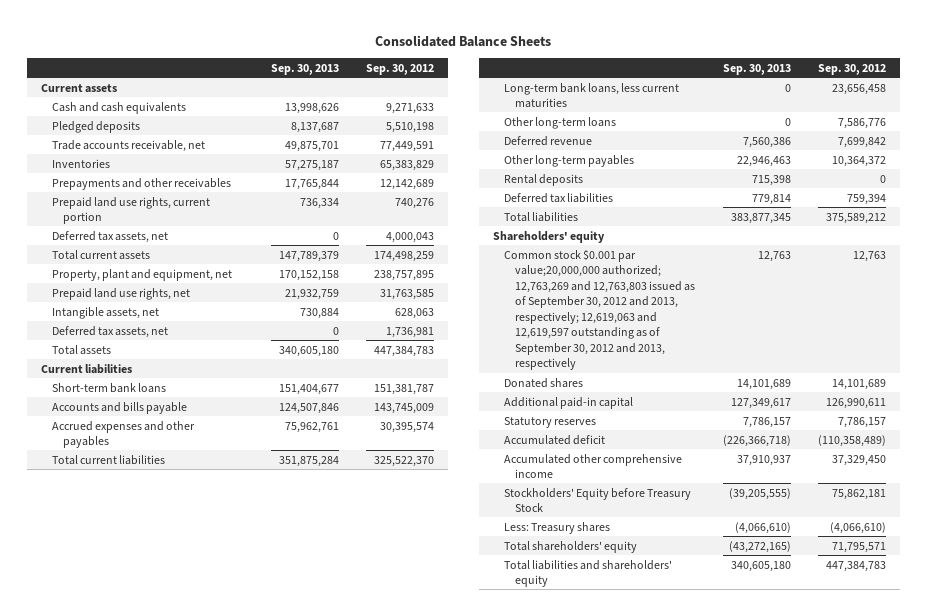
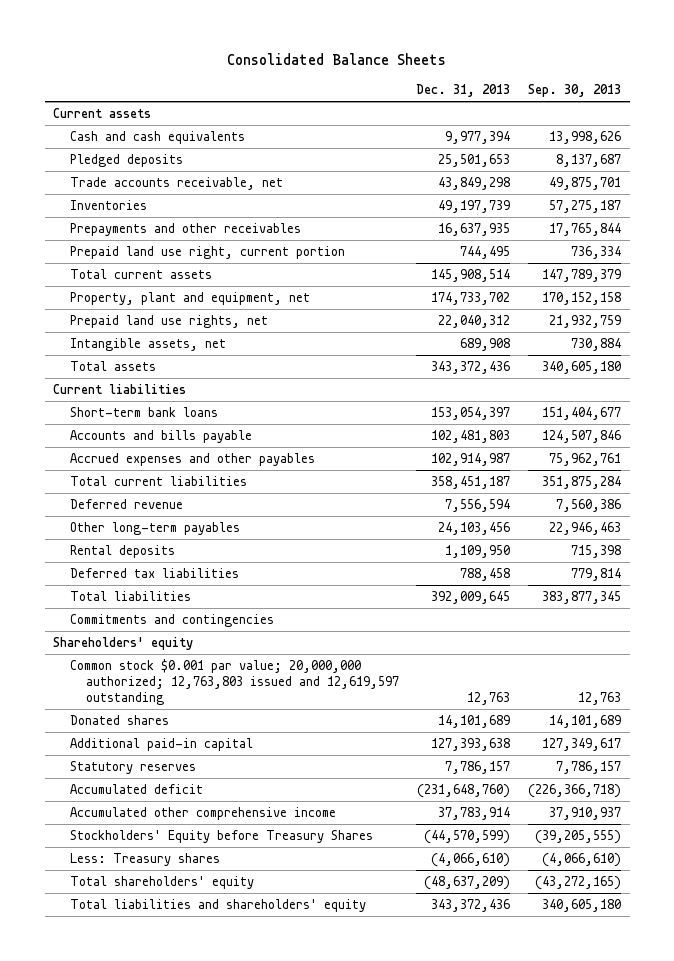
[366,63,435,75] Sep. 30, 2012 -> none
none -> [416,83,511,97] Dec. 31, 2013
[51,230,168,243] Deferred tax assets, net -> none
[51,196,210,225] Prepaid land use rights, current portion -> [69,246,345,260] Prepaid land use right, current portion
[51,325,168,338] Deferred tax assets, net -> none
[503,82,679,109] Long-term bank loans, less current maturities -> none
[503,116,616,129] Other long-term loans -> none
none -> [69,614,274,628] Commitments and contingencies
[503,249,695,371] Common stock $0.001 par value;20,000,000 authorized; 12,763,269 and 12,763,803 issued as of September 30, 2012 and 2013, respectively; 12,619,063 and 12,619,597 outstanding as of September 30, 2012 and 2013, respectively -> [69,659,399,705] Common stock $0.001 par value; 20,000,000 authorized; 12,763,803 issued and 12,619,597 outstanding
[503,487,691,513] Stockholders' Equity before Treasury Stock -> [69,830,373,844] Stockholders' Equity before Treasury Shares

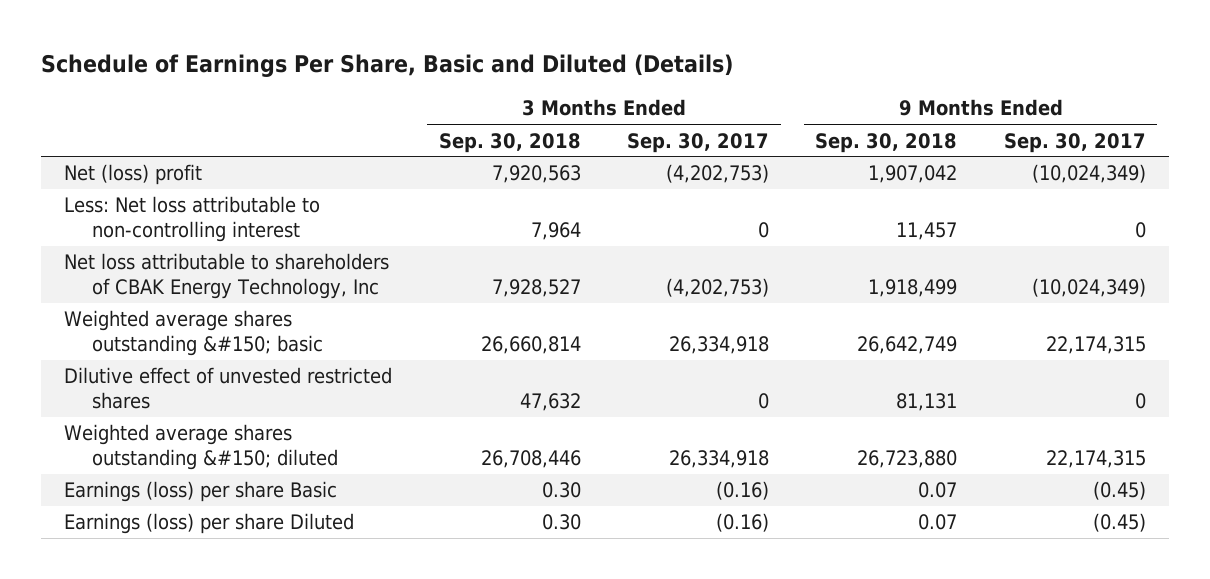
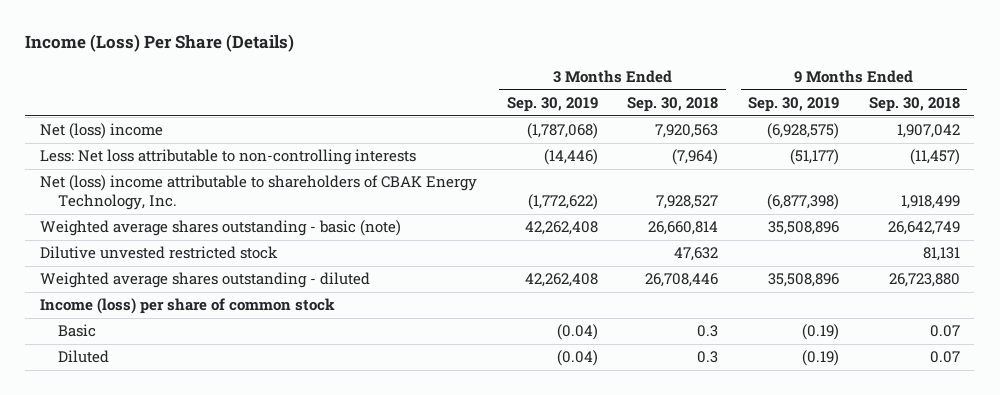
[41,53,734,77] Schedule of Earnings Per Share, Basic and Diluted (Details) -> [25,34,295,53] Income (Loss) Per Share (Details)
[627,132,770,153] Sep. 30, 2017 -> none
[1003,132,1146,153] Sep. 30, 2017 -> none
none -> [506,96,598,112] Sep. 30, 2019
none -> [747,96,839,112] Sep. 30, 2019
[64,164,203,186] Net (loss) profit -> [40,123,164,140] Net (loss) income
[64,196,321,243] Less: Net loss attributable to non-controlling interest -> [40,149,417,166] Less: Net loss attributable to non-controlling interests
[530,222,581,241] 7,964 -> [672,149,719,166] (7,964)
[896,222,958,241] 11,457 -> [909,149,960,166] (11,457)
[64,253,390,300] Net loss attributable to shareholders of CBAK Energy Technology, Inc -> [40,175,478,211] Net (loss) income attributable to shareholders of CBAK Energy Technology, Inc.
[64,310,323,357] Weighted average shares outstanding &#150; basic -> [40,220,402,237] Weighted average shares outstanding - basic (note)
[64,367,393,410] Dilutive effect of unvested restricted shares -> [40,246,279,260] Dilutive unvested restricted stock
[64,424,338,471] Weighted average shares outstanding &#150; diluted -> [40,272,371,289] Weighted average shares outstanding - diluted
none -> [40,298,336,315] Income (loss) per share of common stock
[64,481,338,503] Earnings (loss) per share Basic -> [57,324,96,338] Basic
[541,482,581,499] 0.30 -> [697,325,719,338] 0.3
[64,513,355,535] Earnings (loss) per share Diluted -> [57,350,109,364] Diluted
[541,514,581,531] 0.30 -> [697,351,719,364] 0.3

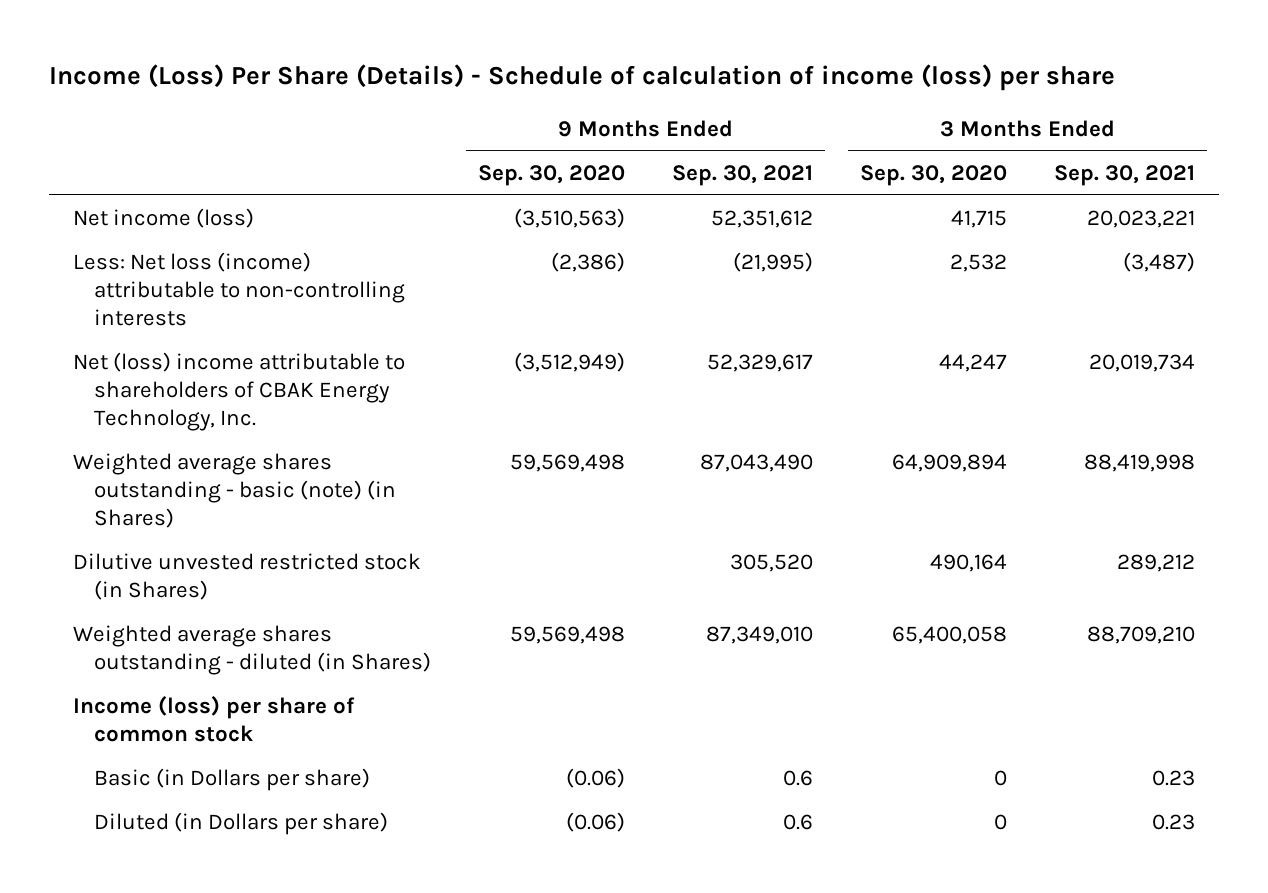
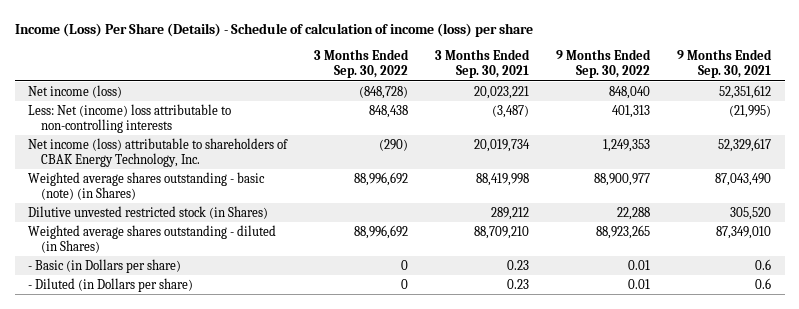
[477,164,625,186] Sep. 30, 2020 -> none
[860,164,1008,186] Sep. 30, 2020 -> none
none -> [314,48,410,79] 3 Months Ended Sep. 30, 2022
none -> [556,48,652,79] 9 Months Ended Sep. 30, 2022
[72,252,405,327] Less: Net loss (income) attributable to non-controlling interests -> [28,103,232,134] Less: Net (income) loss attributable to non-controlling interests
[72,352,405,432] Net (loss) income attributable to shareholders of CBAK Energy Technology, Inc. -> [28,137,289,168] Net income (loss) attributable to shareholders of CBAK Energy Technology, Inc.
[72,696,355,743] Income (loss) per share of common stock -> none
[93,768,370,792] Basic (in Dollars per share) -> [28,258,182,273] - Basic (in Dollars per share)
[93,812,388,836] Diluted (in Dollars per share) -> [28,277,194,292] - Diluted (in Dollars per share)

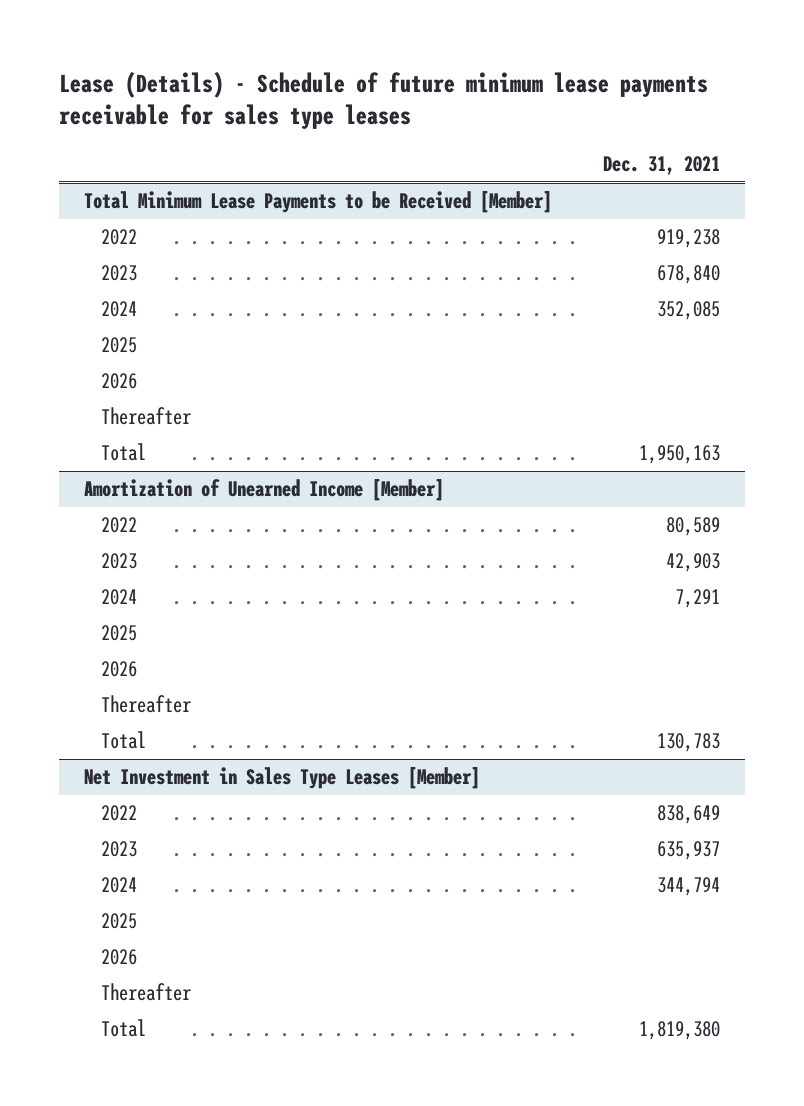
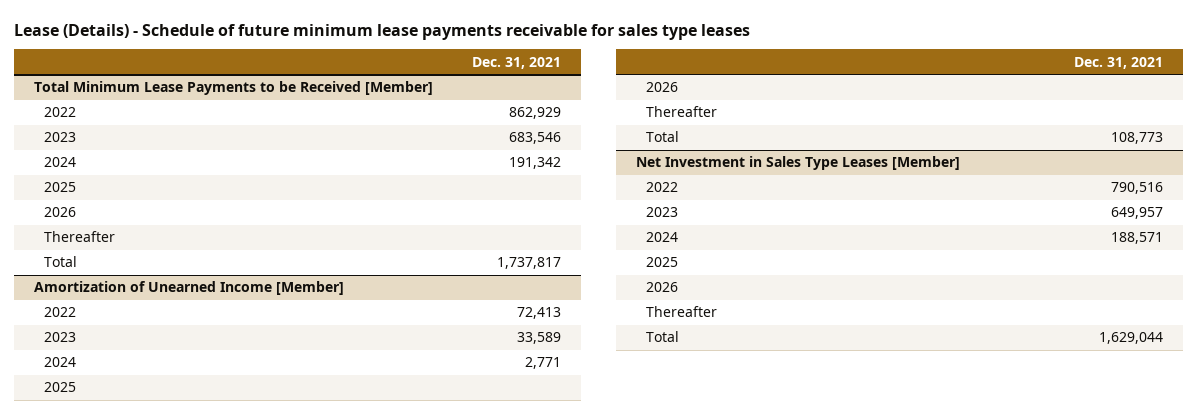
[656,229,720,249] 919,238 -> [509,107,562,120] 862,929
[656,265,720,285] 678,840 -> [509,132,562,145] 683,546
[656,301,720,321] 352,085 -> [509,157,562,170] 191,342
[638,445,720,465] 1,950,163 -> [497,257,562,270] 1,737,817
[665,517,720,537] 80,589 -> [517,307,562,320] 72,413
[665,553,720,573] 42,903 -> [517,332,562,345] 33,589
[674,589,720,609] 7,291 -> [525,357,562,370] 2,771
[656,733,720,753] 130,783 -> [1111,132,1164,145] 108,773
[656,805,720,825] 838,649 -> [1111,182,1164,195] 790,516
[656,841,720,861] 635,937 -> [1111,207,1164,220] 649,957
[656,877,720,897] 344,794 -> [1111,232,1164,245] 188,571
[638,1021,720,1041] 1,819,380 -> [1099,332,1164,345] 1,629,044

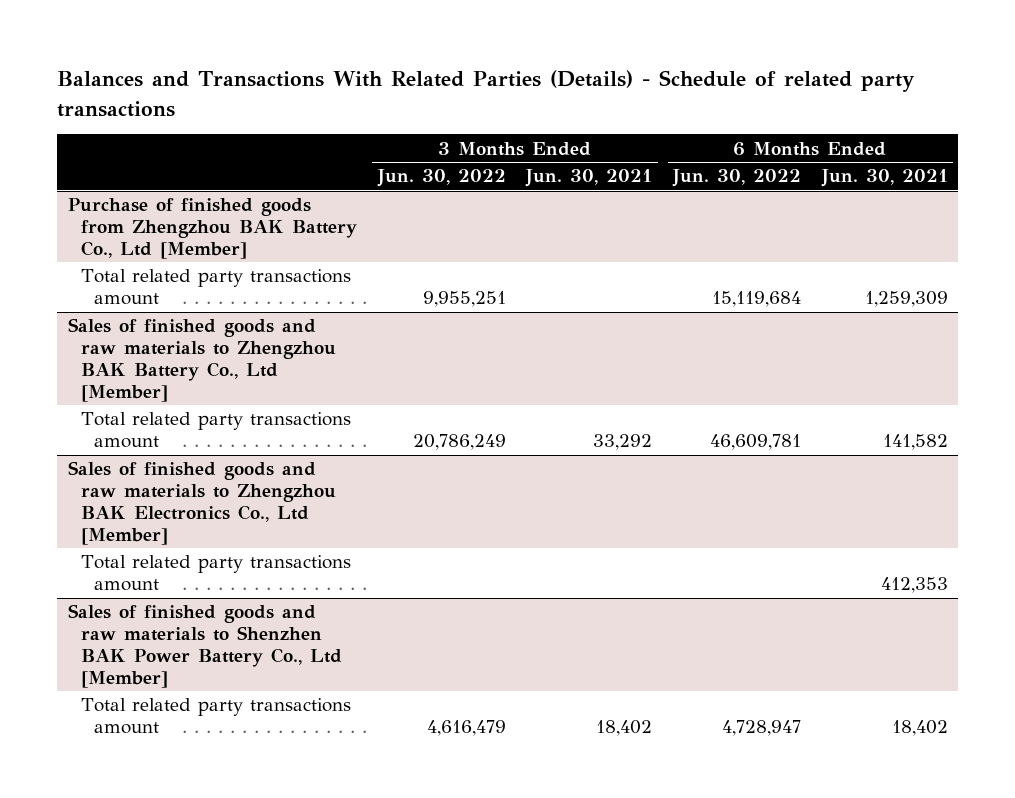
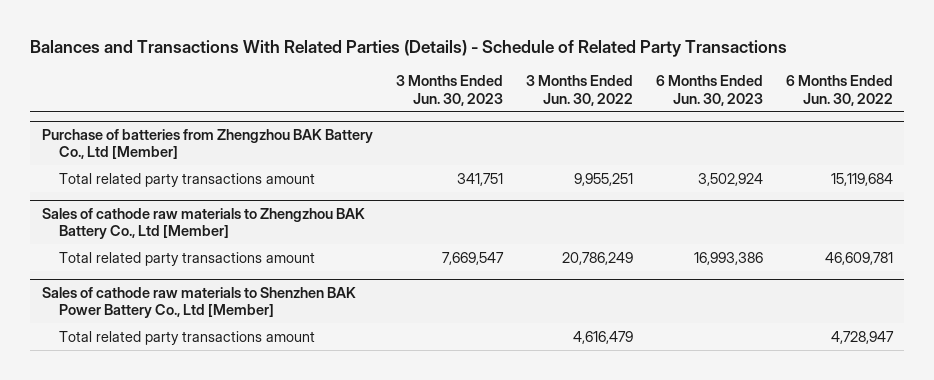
[57,70,916,117] Balances and Transactions With Related Parties (Details) - Schedule of related party transactions -> [30,40,788,58] Balances and Transactions With Related Parties (Details) - Schedule of Related Party Transactions
[525,169,653,188] Jun. 30, 2021 -> none
[820,169,948,188] Jun. 30, 2021 -> none
none -> [395,75,503,106] 3 Months Ended Jun. 30, 2023
none -> [655,75,763,106] 6 Months Ended Jun. 30, 2023
[67,198,357,260] Purchase of finished goods from Zhengzhou BAK Battery Co., Ltd [Member] -> [41,129,373,160] Purchase of batteries from Zhengzhou BAK Battery Co., Ltd [Member]
[67,318,336,402] Sales of finished goods and raw materials to Zhengzhou BAK Battery Co., Ltd [Member] -> [41,208,365,240] Sales of cathode raw materials to Zhengzhou BAK Battery Co., Ltd [Member]
[67,461,336,545] Sales of finished goods and raw materials to Zhengzhou BAK Electronics Co., Ltd [Member] -> none
[80,555,351,592] Total related party transactions amount -> none
[67,604,342,688] Sales of finished goods and raw materials to Shenzhen BAK Power Battery Co., Ltd [Member] -> [41,287,356,319] Sales of cathode raw materials to Shenzhen BAK Power Battery Co., Ltd [Member]

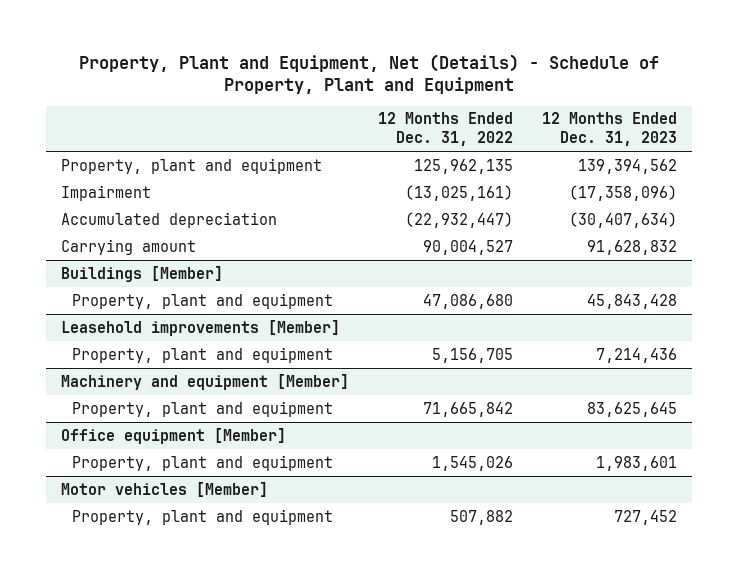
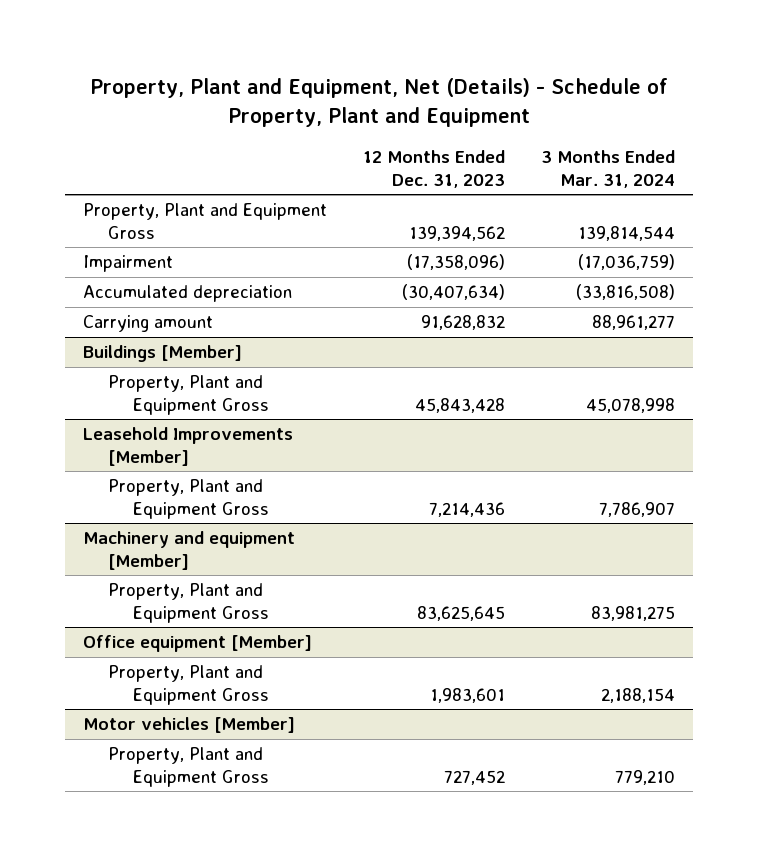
[377,112,513,147] 12 Months Ended Dec. 31, 2022 -> none
none -> [541,150,676,189] 3 Months Ended Mar. 31, 2024
[60,157,322,174] Property, plant and equipment -> [83,203,328,239] Property, Plant and Equipment Gross
[72,292,334,309] Property, plant and equipment -> [108,375,270,415] Property, Plant and Equipment Gross
[60,319,340,336] Leasehold improvements [Member] -> [83,427,294,466] Leasehold Improvements [Member]
[72,346,334,363] Property, plant and equipment -> [108,479,270,519] Property, Plant and Equipment Gross
[72,400,334,417] Property, plant and equipment -> [108,583,270,623] Property, Plant and Equipment Gross
[72,454,334,471] Property, plant and equipment -> [108,665,270,705] Property, Plant and Equipment Gross
[72,508,334,525] Property, plant and equipment -> [108,747,270,787] Property, Plant and Equipment Gross

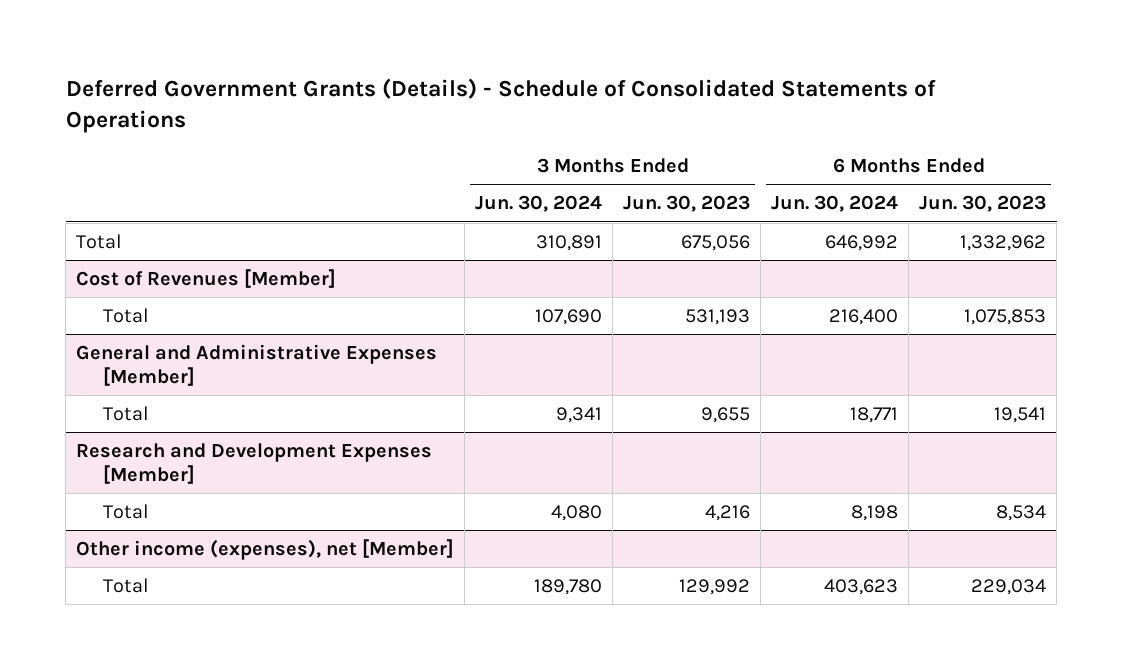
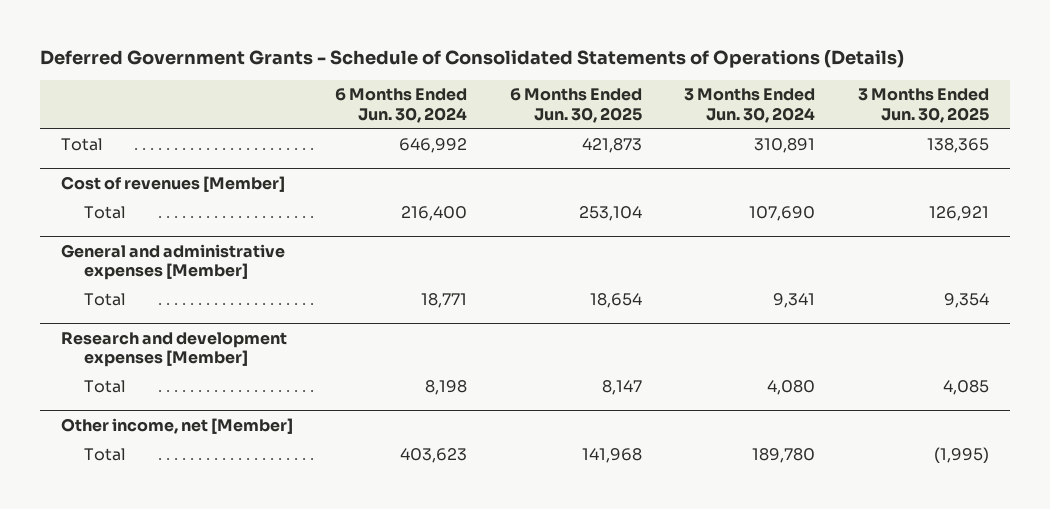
[65,78,936,134] Deferred Government Grants (Details) - Schedule of Consolidated Statements of Operations -> [39,50,904,69] Deferred Government Grants - Schedule of Consolidated Statements of Operations (Details)
[623,195,751,213] Jun. 30, 2023 -> none
[919,195,1047,213] Jun. 30, 2023 -> none
none -> [509,88,642,123] 6 Months Ended Jun. 30, 2025
none -> [857,88,989,123] 3 Months Ended Jun. 30, 2025
[76,268,337,288] Cost of Revenues [Member] -> [60,176,285,193] Cost of revenues [Member]
[76,343,438,386] General and Administrative Expenses [Member] -> [60,244,285,281] General and administrative expenses [Member]
[76,442,433,484] Research and Development Expenses [Member] -> [60,332,287,368] Research and development expenses [Member]
[76,538,455,560] Other income (expenses), net [Member] -> [60,418,293,435] Other income, net [Member]

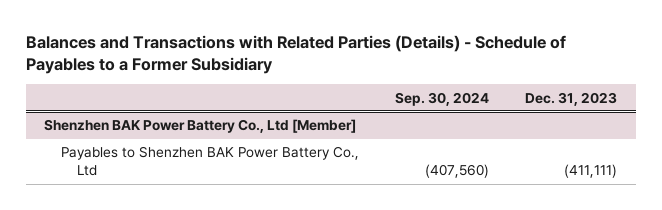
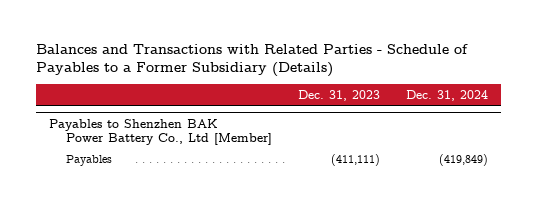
[26,35,567,74] Balances and Transactions with Related Parties (Details) - Schedule of Payables to a Former Subsidiary -> [36,44,469,78] Balances and Transactions with Related Parties - Schedule of Payables to a Former Subsidiary (Details)
[395,91,490,106] Sep. 30, 2024 -> none
none -> [405,89,488,101] Dec. 31, 2024
[44,119,357,134] Shenzhen BAK Power Battery Co., Ltd [Member] -> [48,118,272,145] Payables to Shenzhen BAK Power Battery Co., Ltd [Member]
[60,146,359,177] Payables to Shenzhen BAK Power Battery Co., Ltd -> [65,154,112,166] Payables

